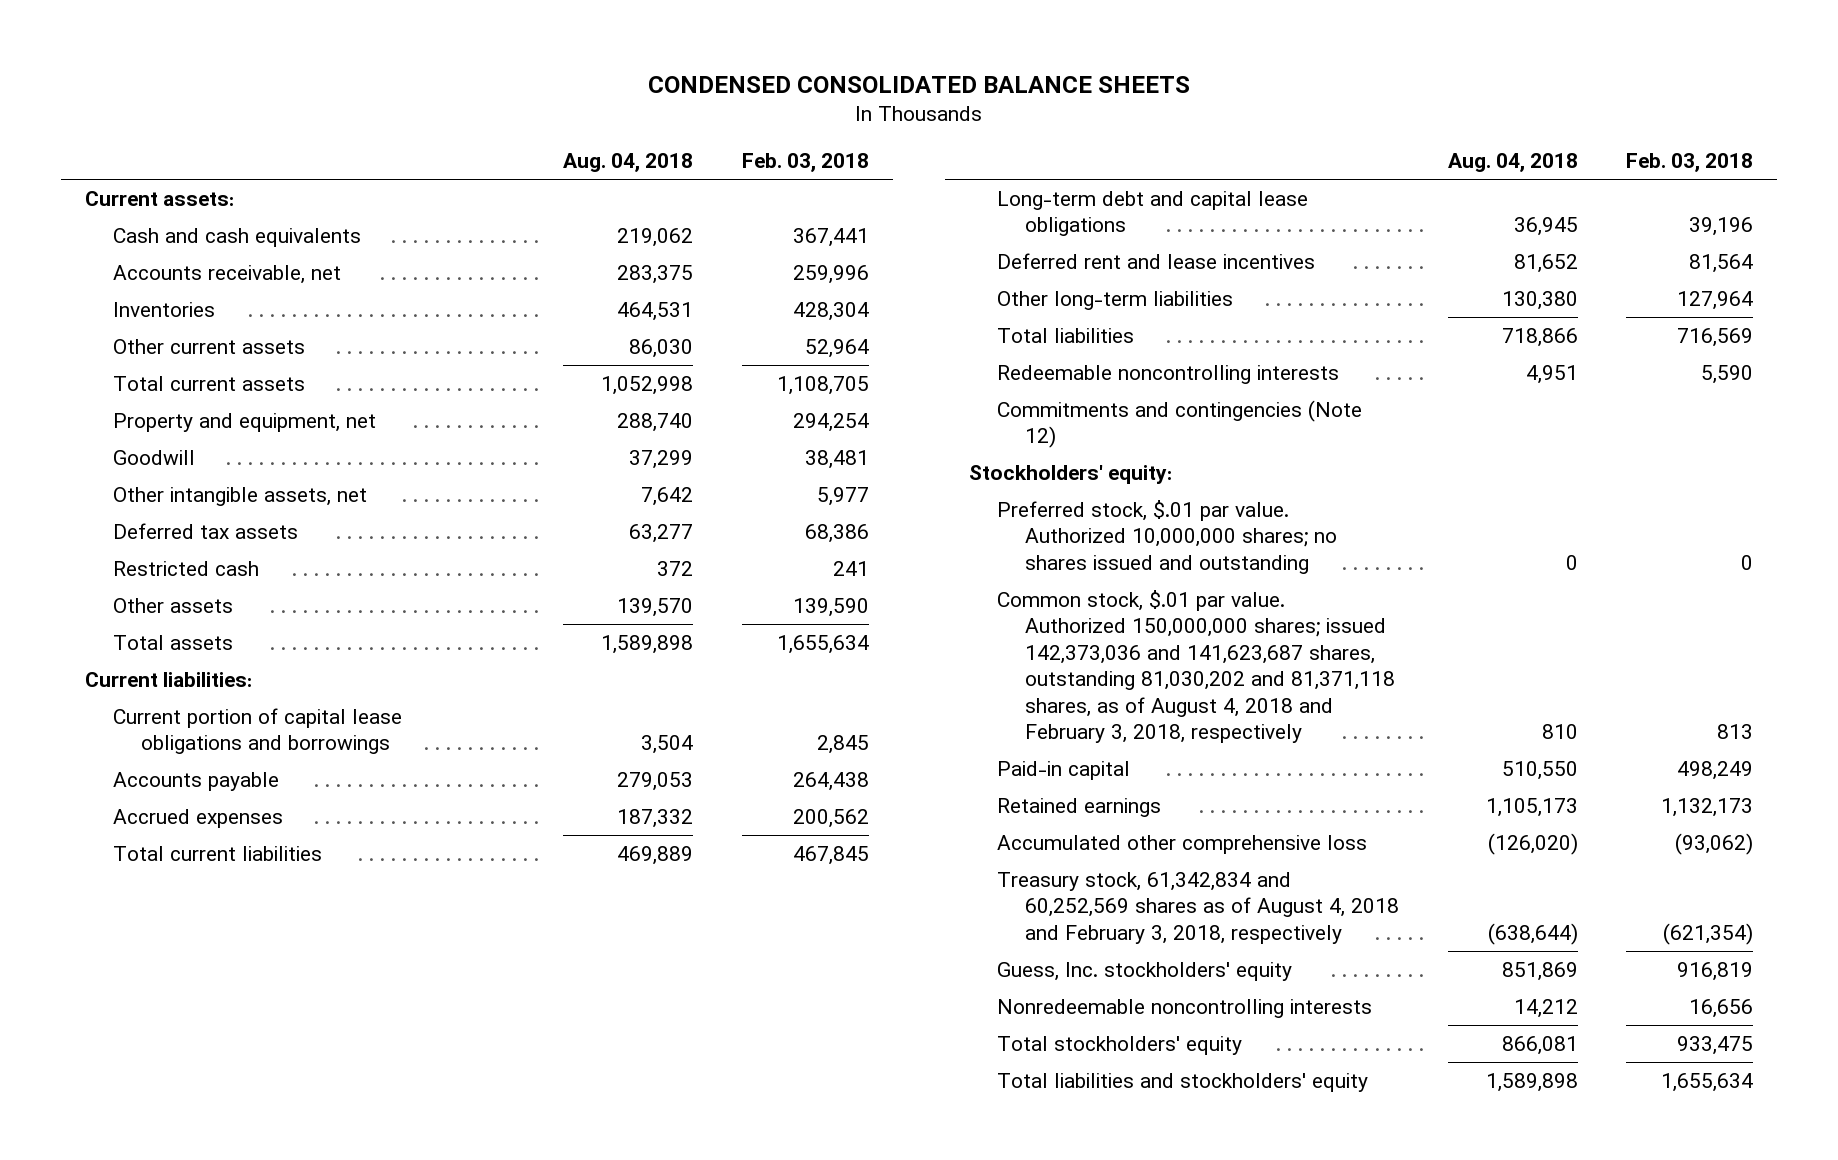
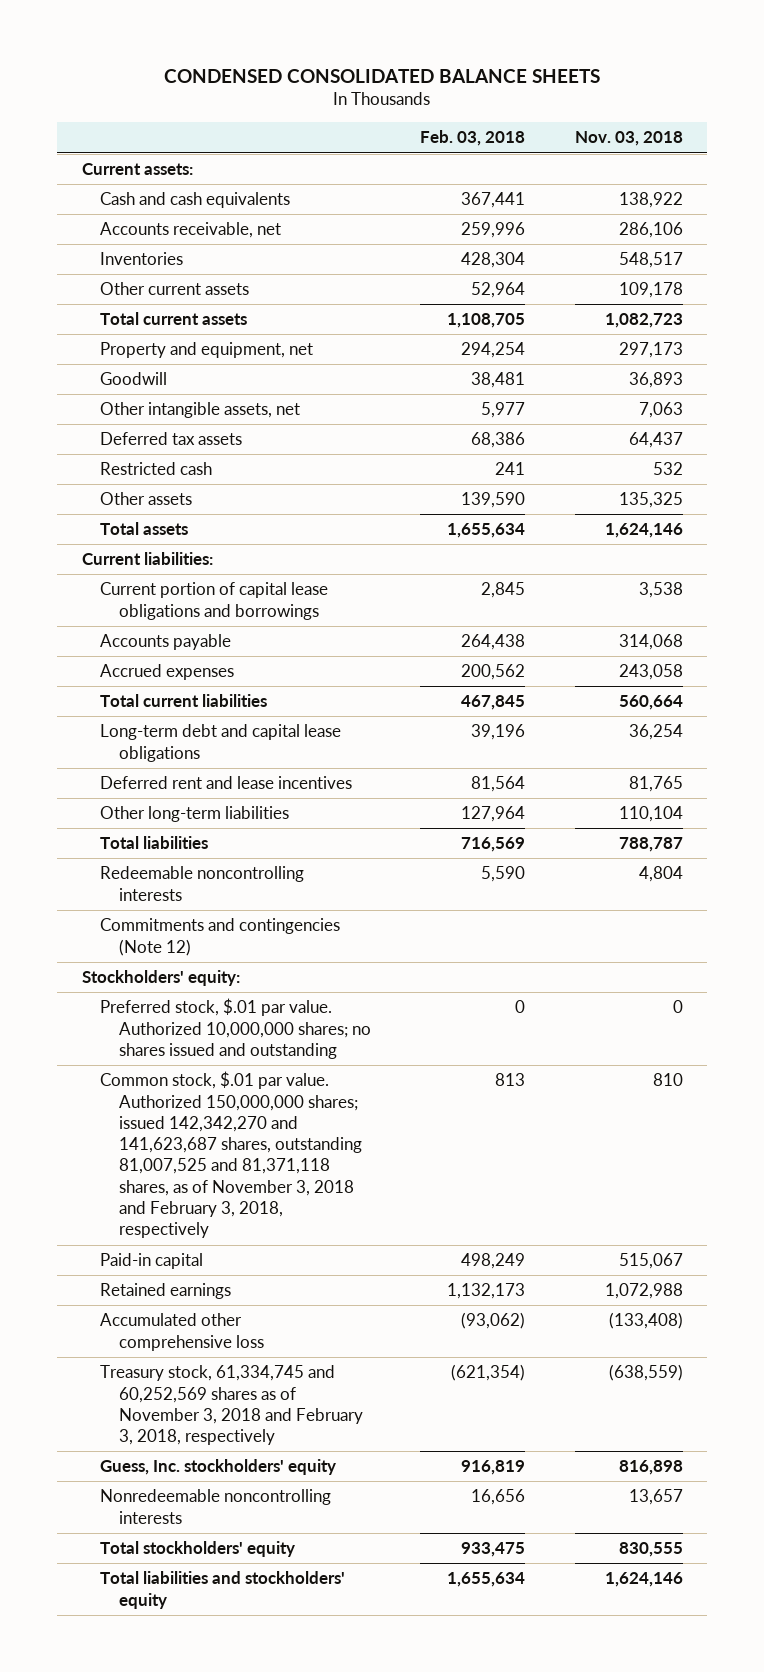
[563,152,694,172] Aug. 04, 2018 -> none
none -> [574,131,683,147] Nov. 03, 2018
[997,589,1396,744] Common stock, $.01 par value. Authorized 150,000,000 shares; issued 142,373,036 and 141,623,687 shares, outstanding 81,030,202 and 81,371,118 shares, as of August 4, 2018 and February 3, 2018, respectively -> [100,1071,363,1239] Common stock, $.01 par value. Authorized 150,000,000 shares; issued 142,342,270 and 141,623,687 shares, outstanding 81,007,525 and 81,371,118 shares, as of November 3, 2018 and February 3, 2018, respectively
[997,871,1400,944] Treasury stock, 61,342,834 and 60,252,569 shares as of August 4, 2018 and February 3, 2018, respectively -> [100,1365,364,1446] Treasury stock, 61,334,745 and 60,252,569 shares as of November 3, 2018 and February 3, 2018, respectively

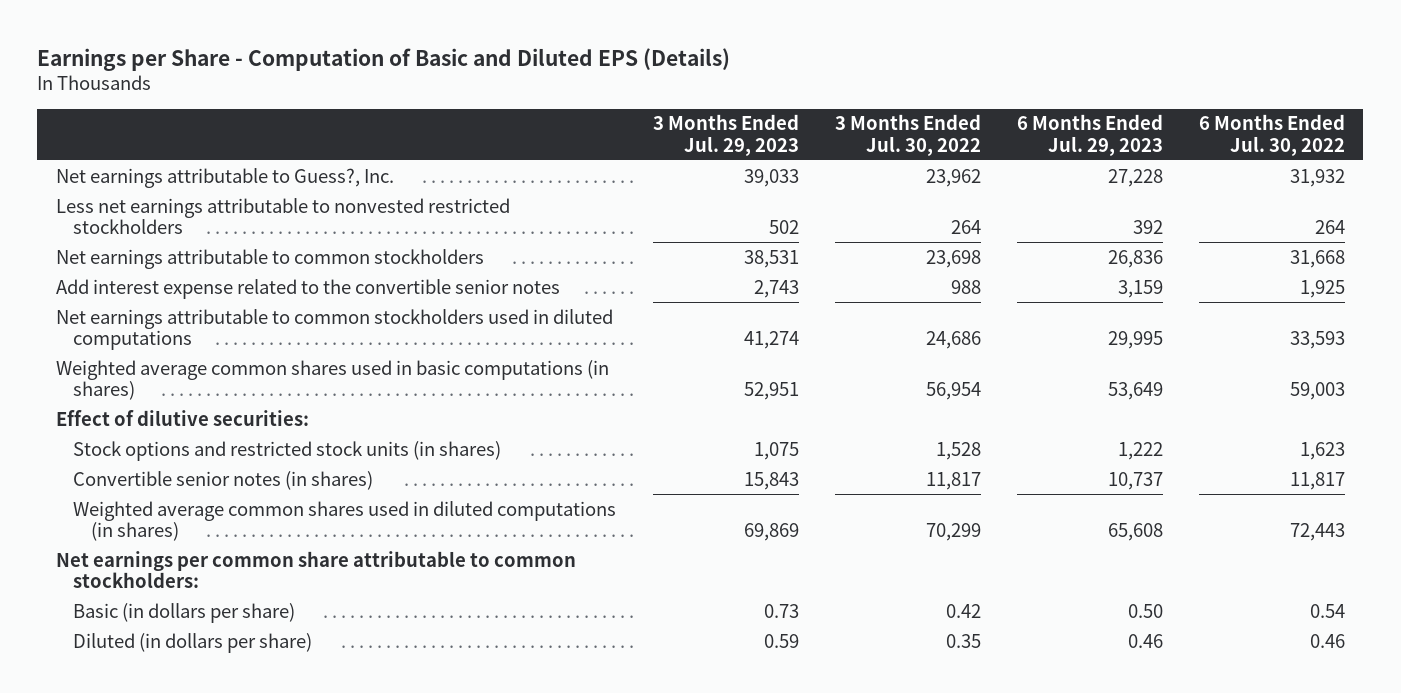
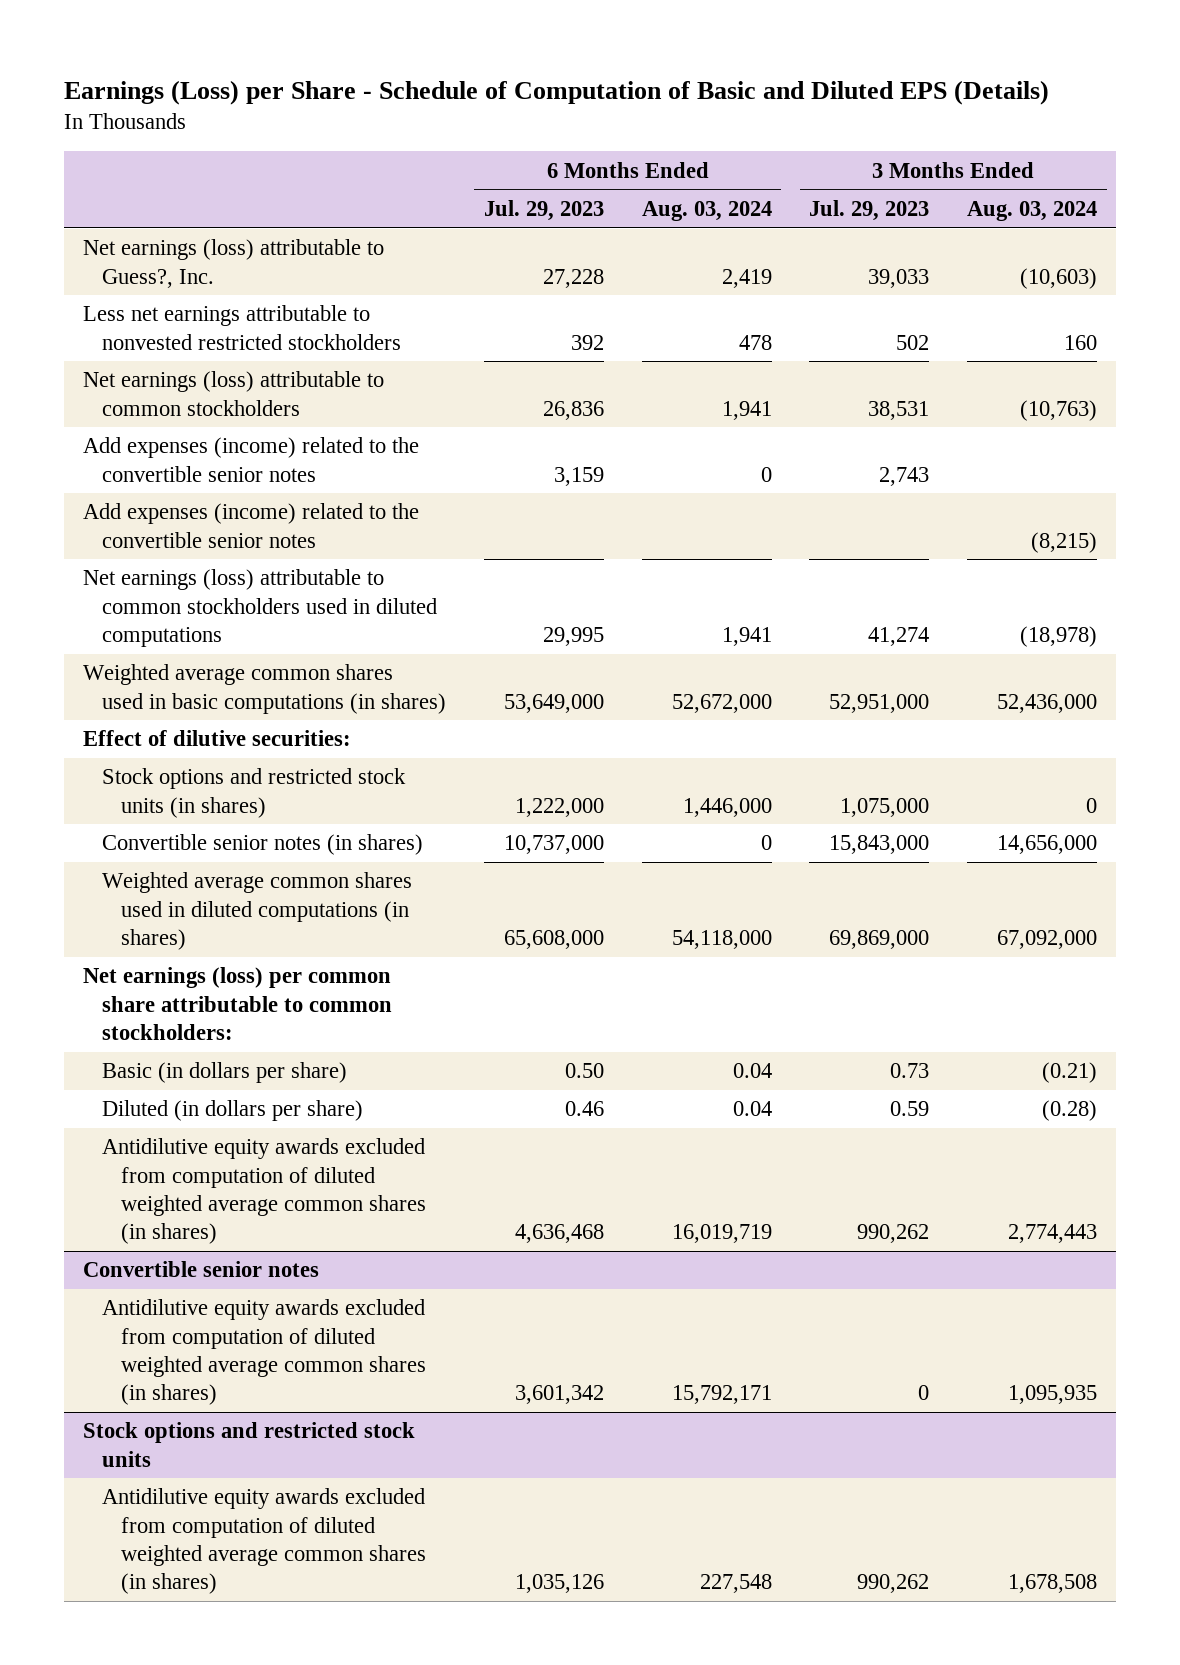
[37,47,731,71] Earnings per Share - Computation of Basic and Diluted EPS (Details) -> [63,79,1049,105] Earnings (Loss) per Share - Schedule of Computation of Basic and Diluted EPS (Details)
[834,114,981,156] 3 Months Ended Jul. 30, 2022 -> none
[1199,114,1346,156] 6 Months Ended Jul. 30, 2022 -> none
none -> [641,200,772,221] Aug. 03, 2024
none -> [967,200,1098,221] Aug. 03, 2024
[55,167,394,188] Net earnings attributable to Guess?, Inc. -> [82,239,384,288] Net earnings (loss) attributable to Guess?, Inc.
[55,248,484,269] Net earnings attributable to common stockholders -> [82,371,384,416] Net earnings (loss) attributable to common stockholders
[55,278,560,299] Add interest expense related to the convertible senior notes -> [82,437,419,482] Add expenses (income) related to the convertible senior notes
none -> [82,503,419,548] Add expenses (income) related to the convertible senior notes
[55,308,613,350] Net earnings attributable to common stockholders used in diluted computations -> [82,569,437,647] Net earnings (loss) attributable to common stockholders used in diluted computations
[743,381,799,400] 52,951 -> [829,693,930,713] 52,951,000
[1108,381,1164,400] 53,649 -> [503,693,604,713] 53,649,000
[753,441,799,460] 1,075 -> [840,797,930,817] 1,075,000
[1118,441,1164,460] 1,222 -> [514,797,604,817] 1,222,000
[743,471,799,490] 15,843 -> [829,835,930,855] 15,843,000
[1108,471,1164,490] 10,737 -> [503,835,604,855] 10,737,000
[743,522,799,541] 69,869 -> [829,929,930,949] 69,869,000
[1108,522,1164,541] 65,608 -> [503,929,604,949] 65,608,000
[55,550,576,588] Net earnings per common share attributable to common stockholders: -> [82,967,392,1040] Net earnings (loss) per common share attributable to common stockholders:
none -> [101,1138,427,1244] Antidilutive equity awards excluded from computation of diluted weighted average common shares (in shares)
none -> [82,1261,319,1278] Convertible senior notes
none -> [101,1299,427,1405] Antidilutive equity awards excluded from computation of diluted weighted average common shares (in shares)
none -> [82,1422,415,1467] Stock options and restricted stock units
none -> [101,1488,427,1594] Antidilutive equity awards excluded from computation of diluted weighted average common shares (in shares)

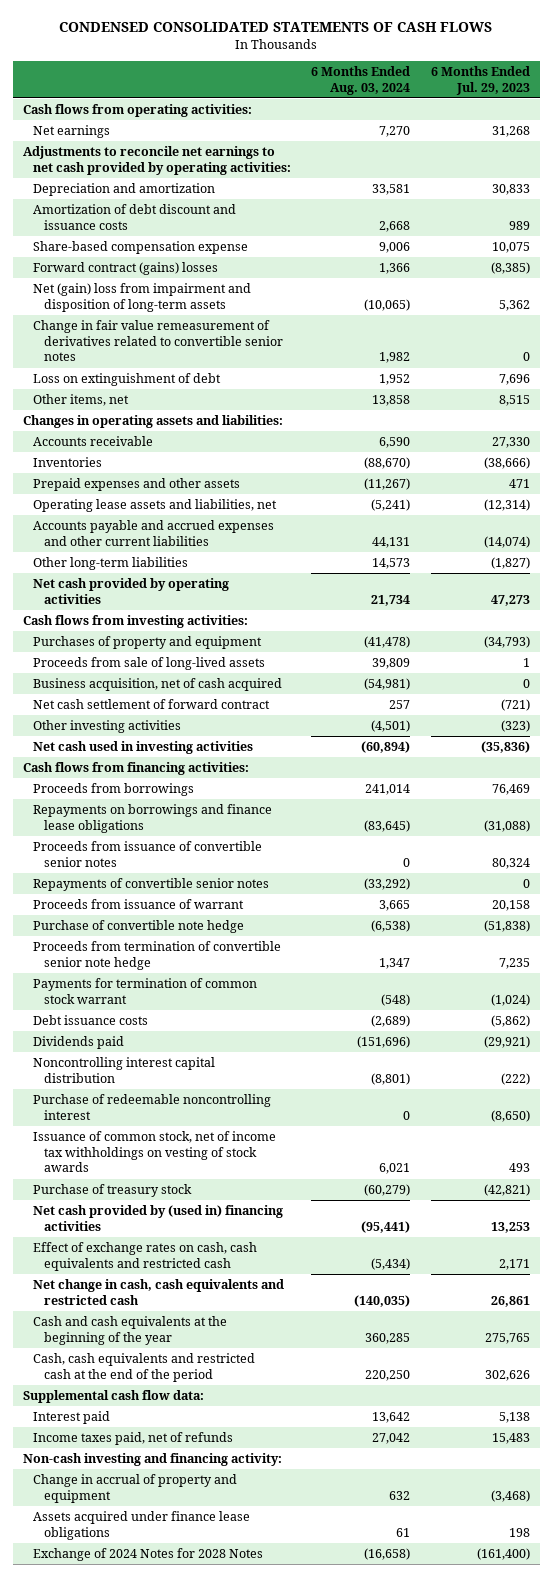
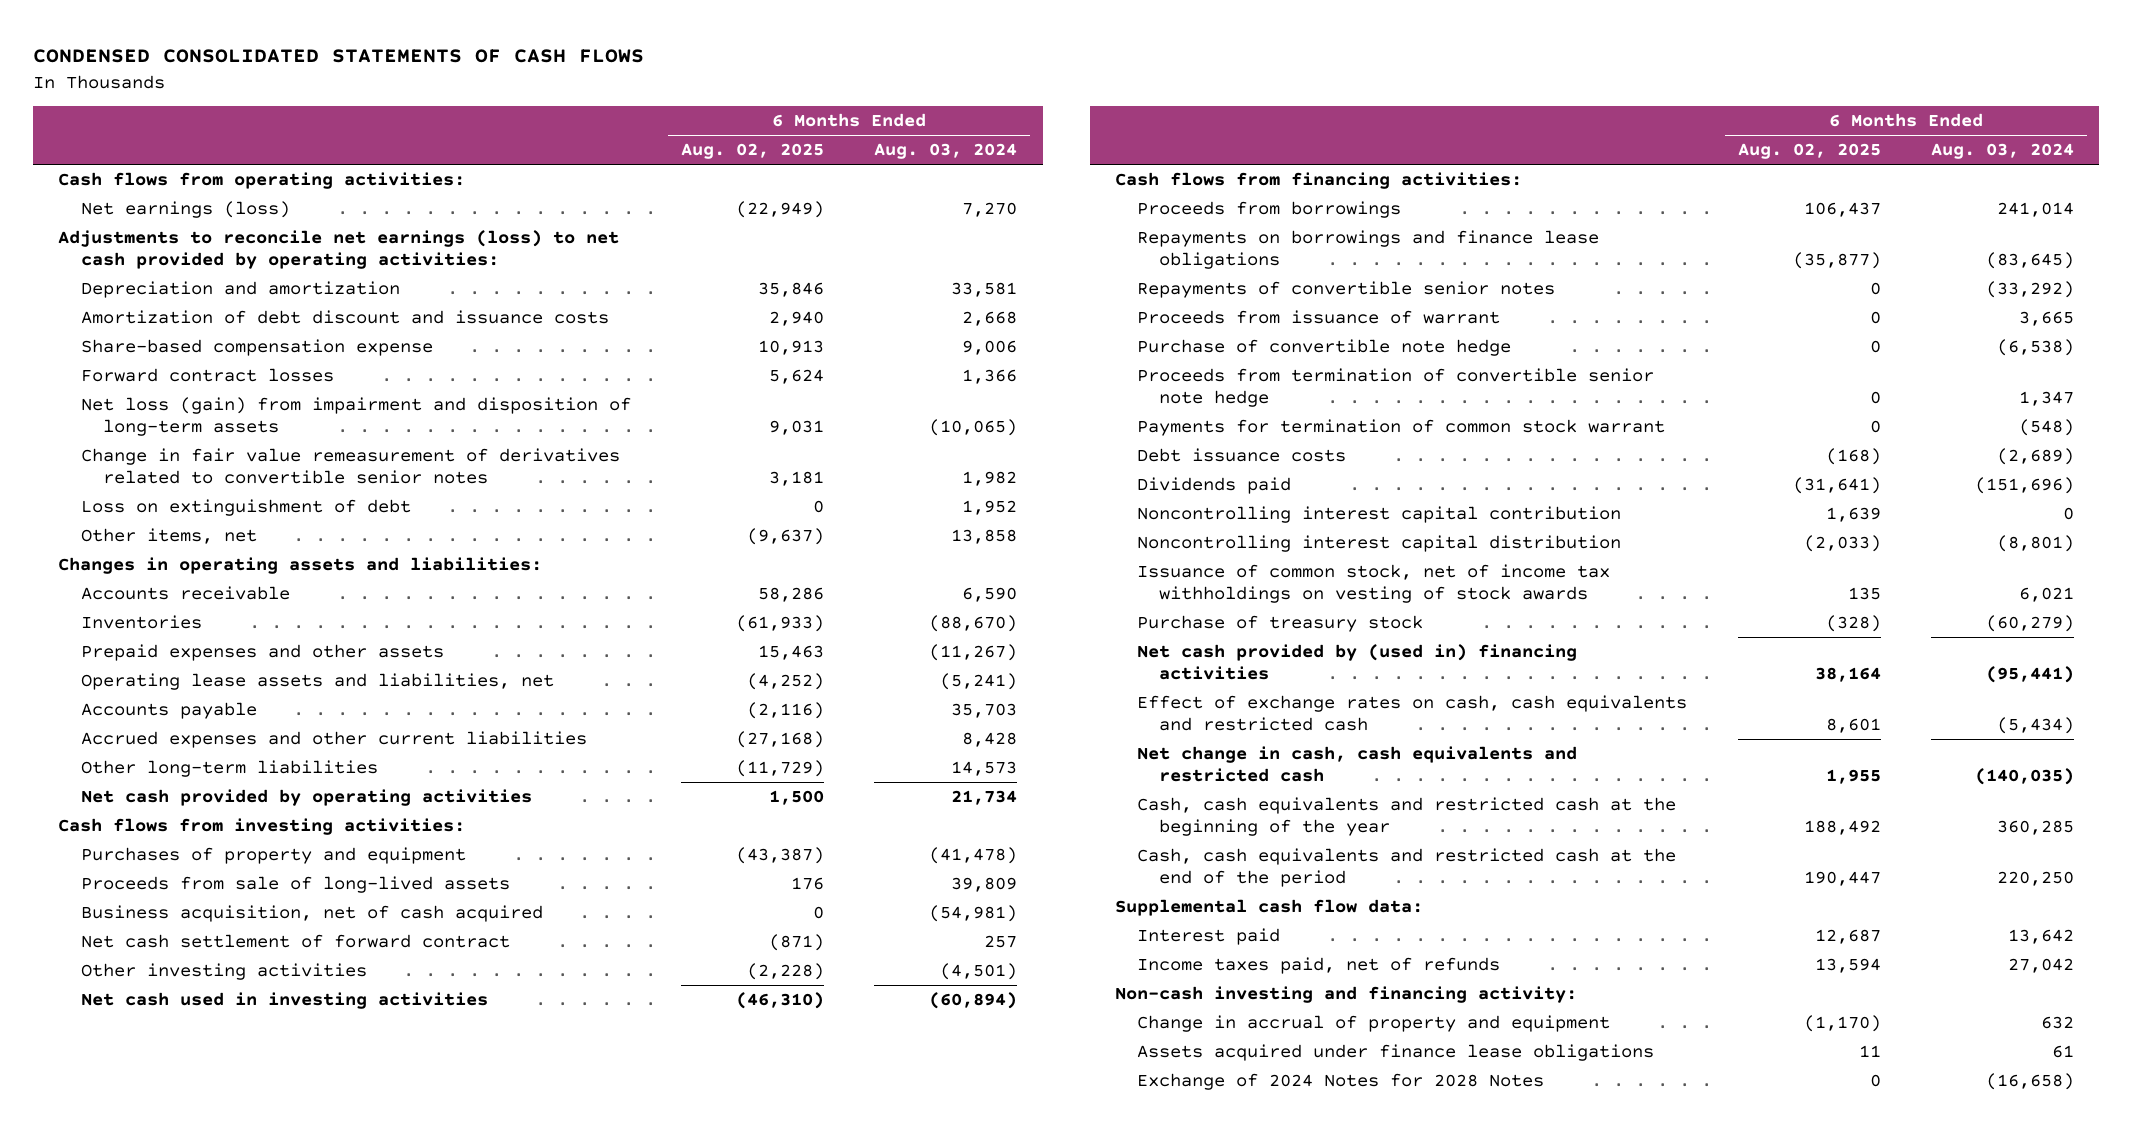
[430,65,530,95] 6 Months Ended Jul. 29, 2023 -> none
none -> [681,143,825,160] Aug. 02, 2025
[33,125,111,139] Net earnings -> [80,201,290,219] Net earnings (loss)
[22,146,292,175] Adjustments to reconcile net earnings to net cash provided by operating activities: -> [58,230,620,269] Adjustments to reconcile net earnings (loss) to net cash provided by operating activities:
[33,262,219,276] Forward contract (gains) losses -> [80,368,334,383] Forward contract losses
[33,283,252,312] Net (gain) loss from impairment and disposition of long-term assets -> [80,397,631,436] Net loss (gain) from impairment and disposition of long-term assets
none -> [80,702,257,720] Accounts payable
[33,520,275,546] Accounts payable and accrued expenses and other current liabilities -> [80,731,587,749] Accrued expenses and other current liabilities
[372,536,411,548] 44,131 -> [962,732,1018,748] 8,428
[33,841,263,867] Proceeds from issuance of convertible senior notes -> none
none -> [1137,506,1622,524] Noncontrolling interest capital contribution
[33,1094,272,1120] Purchase of redeemable noncontrolling interest -> none
[33,1316,228,1345] Cash and cash equivalents at the beginning of the year -> [1137,797,1677,836] Cash, cash equivalents and restricted cash at the beginning of the year

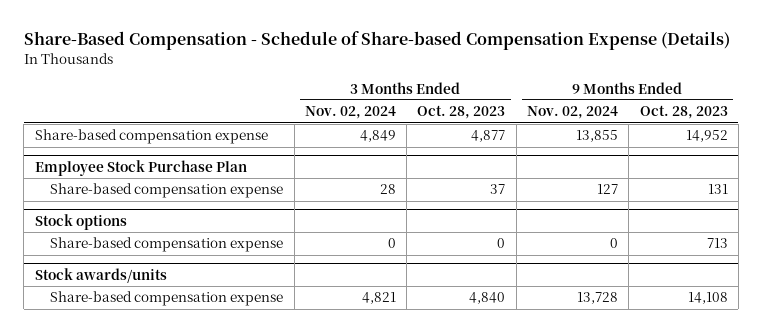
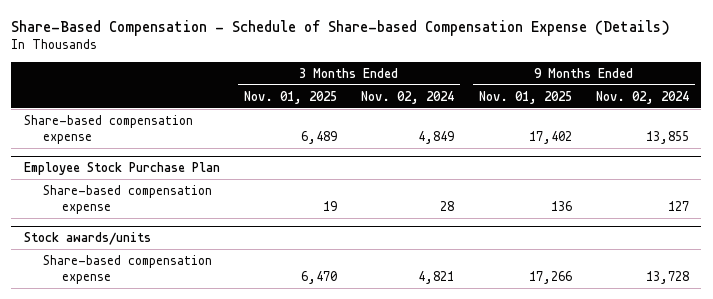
[417,105,506,120] Oct. 28, 2023 -> none
[639,105,728,120] Oct. 28, 2023 -> none
none -> [243,90,337,104] Nov. 01, 2025
none -> [478,90,572,104] Nov. 01, 2025
[34,214,127,231] Stock options -> none
[50,237,284,253] Share-based compensation expense -> none

